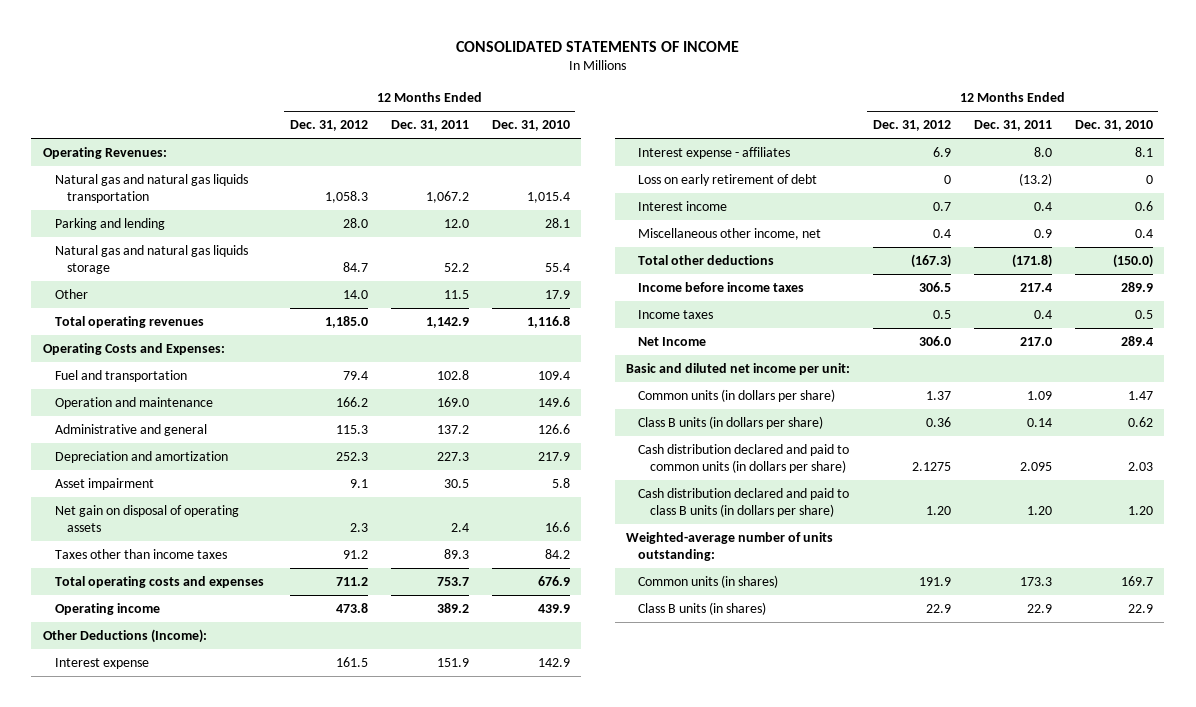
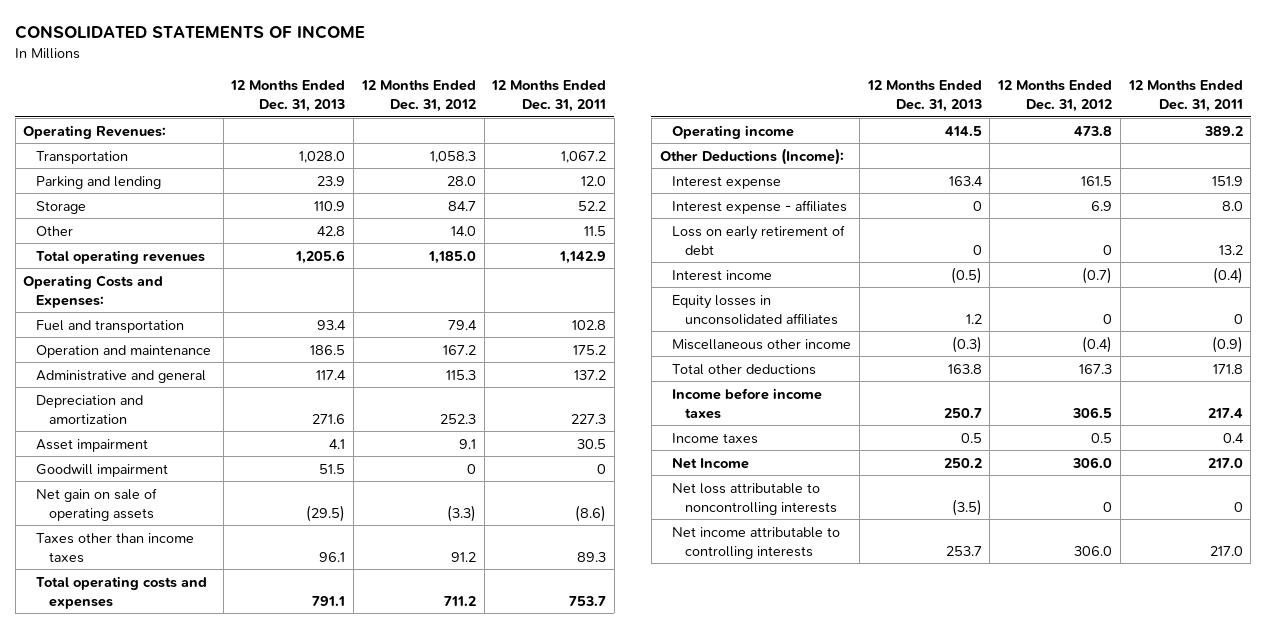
[491,120,570,132] Dec. 31, 2010 -> none
none -> [230,80,346,113] 12 Months Ended Dec. 31, 2013
[54,173,248,204] Natural gas and natural gas liquids transportation -> [36,150,129,164] Transportation
[54,244,248,275] Natural gas and natural gas liquids storage -> [36,200,87,214] Storage
[335,396,368,407] 166.2 -> [442,344,476,355] 167.2
[436,396,469,407] 169.0 -> [573,344,607,355] 175.2
none -> [36,463,169,477] Goodwill impairment
[54,504,239,533] Net gain on disposal of operating assets -> [36,487,158,521] Net gain on sale of operating assets
[349,523,368,533] 2.3 -> [446,504,476,522] (3.3)
[450,523,469,533] 2.4 -> [575,504,607,522] (8.6)
[1018,172,1052,186] (13.2) -> [1218,244,1243,255] 13.2
[932,201,951,211] 0.7 -> [1082,266,1113,284] (0.7)
[1033,201,1052,211] 0.4 -> [1212,266,1243,284] (0.4)
none -> [672,294,839,325] Equity losses in unconsolidated affiliates
[638,227,822,240] Miscellaneous other income, net -> [672,338,852,350] Miscellaneous other income
[932,228,951,238] 0.4 -> [1082,335,1113,353] (0.4)
[1033,228,1052,238] 0.9 -> [1211,335,1243,353] (0.9)
[910,253,951,268] (167.3) -> [1079,363,1113,374] 167.3
[1011,253,1052,268] (171.8) -> [1212,363,1243,374] 171.8
[626,362,851,375] Basic and diluted net income per unit: -> none
[638,388,836,402] Common units (in dollars per share) -> none
[638,415,824,429] Class B units (in dollars per share) -> none
[638,443,850,474] Cash distribution declared and paid to common units (in dollars per share) -> none
[638,487,850,518] Cash distribution declared and paid to class B units (in dollars per share) -> none
[626,531,834,562] Weighted-average number of units outstanding: -> none
[638,574,779,588] Common units (in shares) -> none
[638,601,767,615] Class B units (in shares) -> none
none -> [672,482,838,515] Net loss attributable to noncontrolling interests
none -> [672,526,841,559] Net income attributable to controlling interests

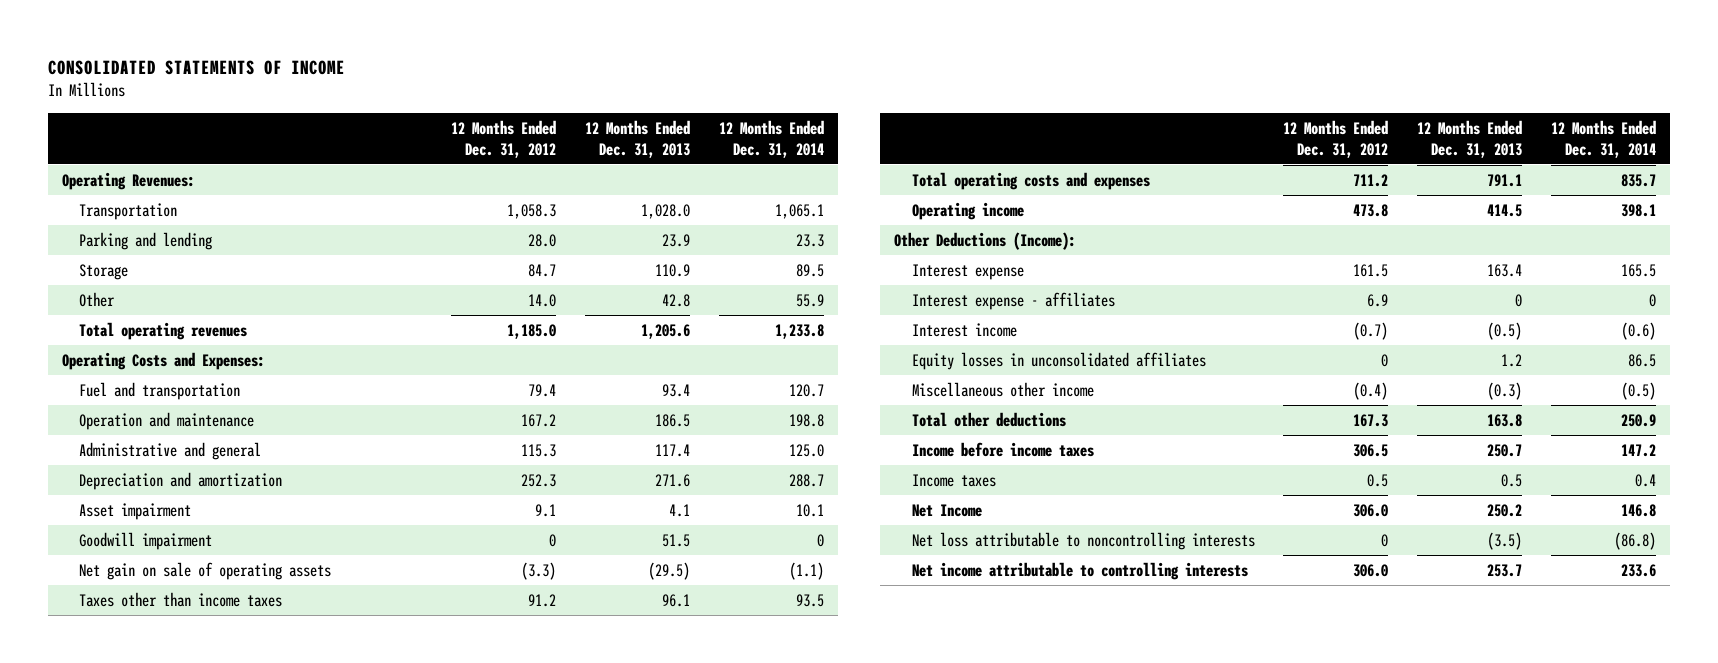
[491,80,607,113] 12 Months Ended Dec. 31, 2011 -> none
none -> [718,119,824,158] 12 Months Ended Dec. 31, 2014
[672,224,846,255] Loss on early retirement of debt -> none

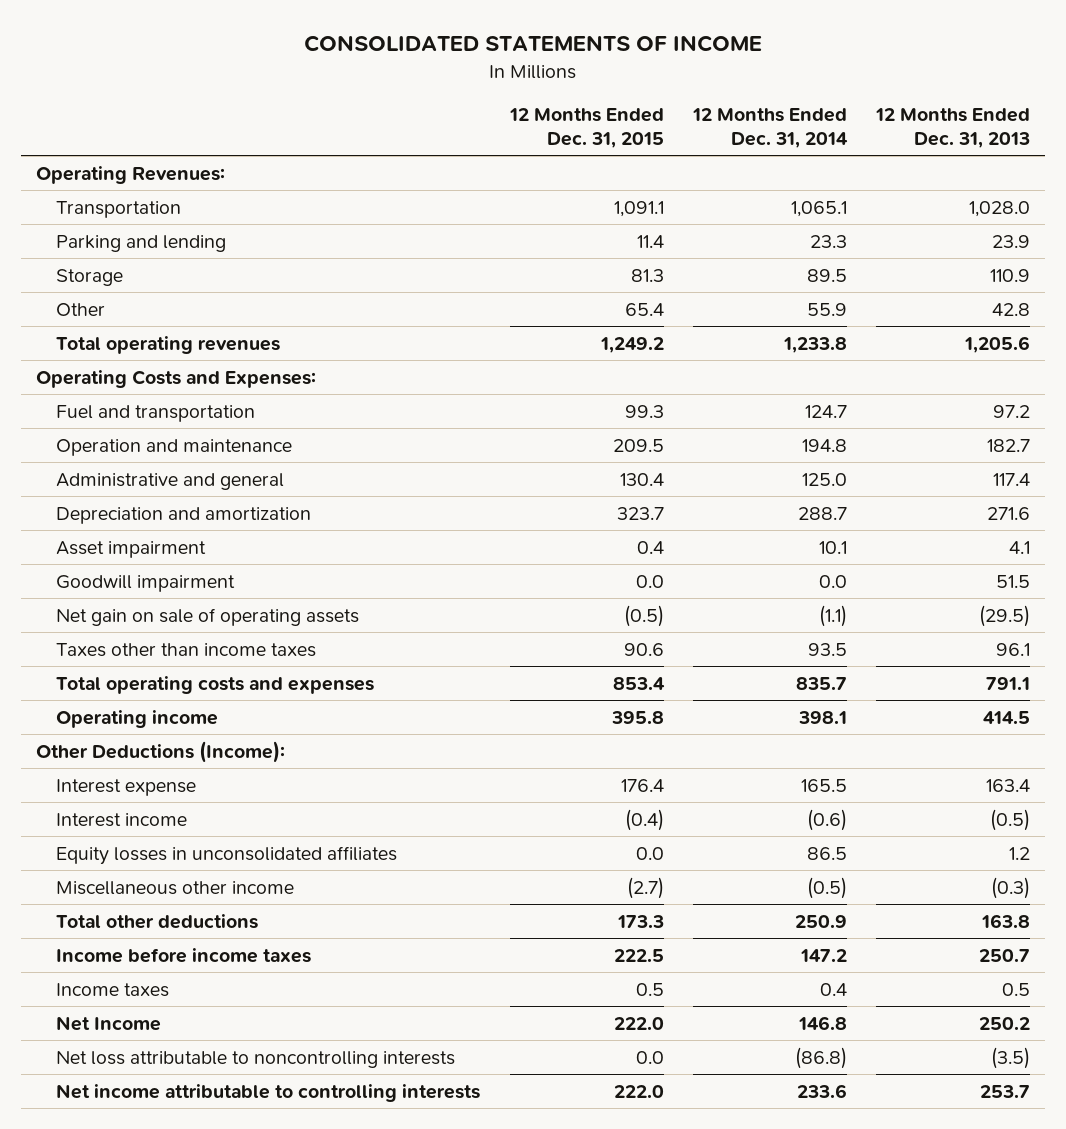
[451,119,557,158] 12 Months Ended Dec. 31, 2012 -> none
none -> [508,108,664,148] 12 Months Ended Dec. 31, 2015
[661,383,690,397] 93.4 -> [993,404,1031,418] 97.2
[788,383,824,397] 120.7 -> [804,404,847,418] 124.7
[654,413,690,427] 186.5 -> [987,438,1031,452] 182.7
[788,413,824,427] 198.8 -> [801,438,847,452] 194.8
[816,533,824,547] 0 -> [818,574,847,588] 0.0
[911,291,1115,310] Interest expense - affiliates -> none

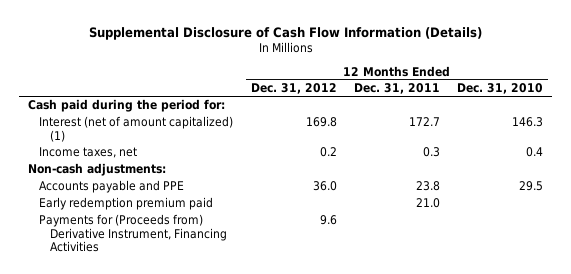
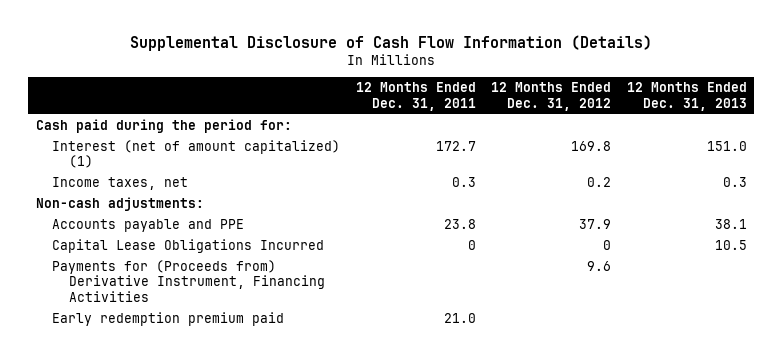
[457,83,544,95] Dec. 31, 2010 -> none
none -> [626,82,747,111] 12 Months Ended Dec. 31, 2013
[312,181,337,192] 36.0 -> [579,218,612,229] 37.9
none -> [52,238,325,253] Capital Lease Obligations Incurred
[39,197,214,211] Early redemption premium paid -> [52,311,285,326] Early redemption premium paid

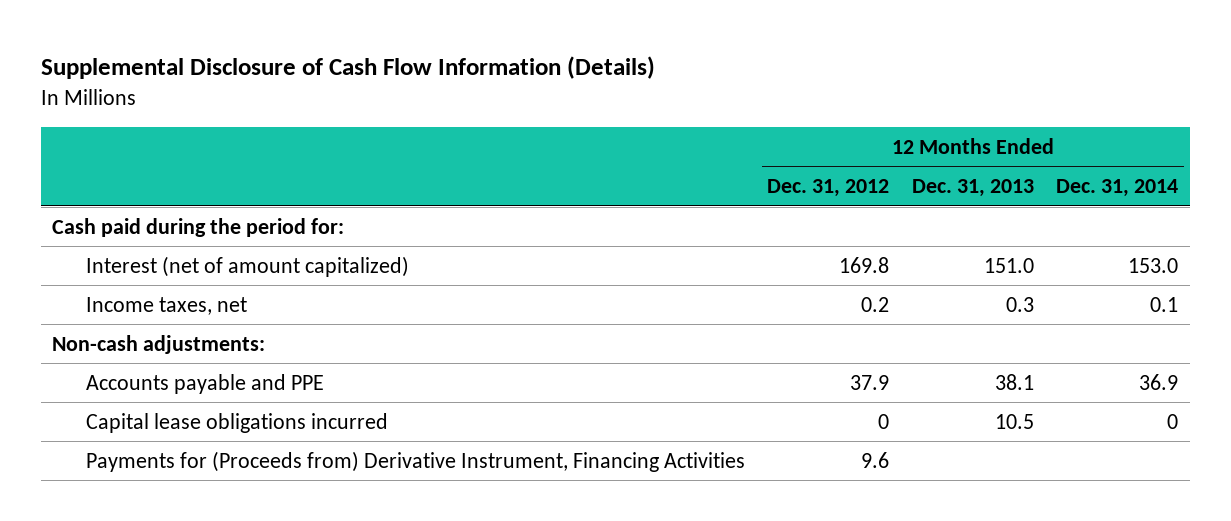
[355,82,476,111] 12 Months Ended Dec. 31, 2011 -> none
none -> [1056,179,1179,198] Dec. 31, 2014
[52,139,341,169] Interest (net of amount capitalized) (1) -> [85,255,409,277] Interest (net of amount capitalized)
[52,238,325,253] Capital Lease Obligations Incurred -> [85,412,388,433] Capital lease obligations incurred
[52,311,285,326] Early redemption premium paid -> none

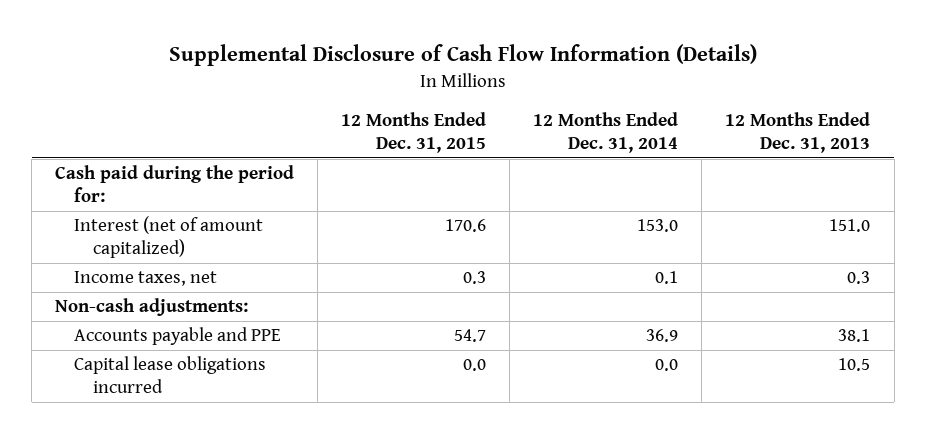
[767,179,890,198] Dec. 31, 2012 -> none
none -> [341,111,487,153] 12 Months Ended Dec. 31, 2015
[85,450,745,472] Payments for (Proceeds from) Derivative Instrument, Financing Activities -> none
[1167,413,1179,429] 0 -> [655,359,679,372] 0.0

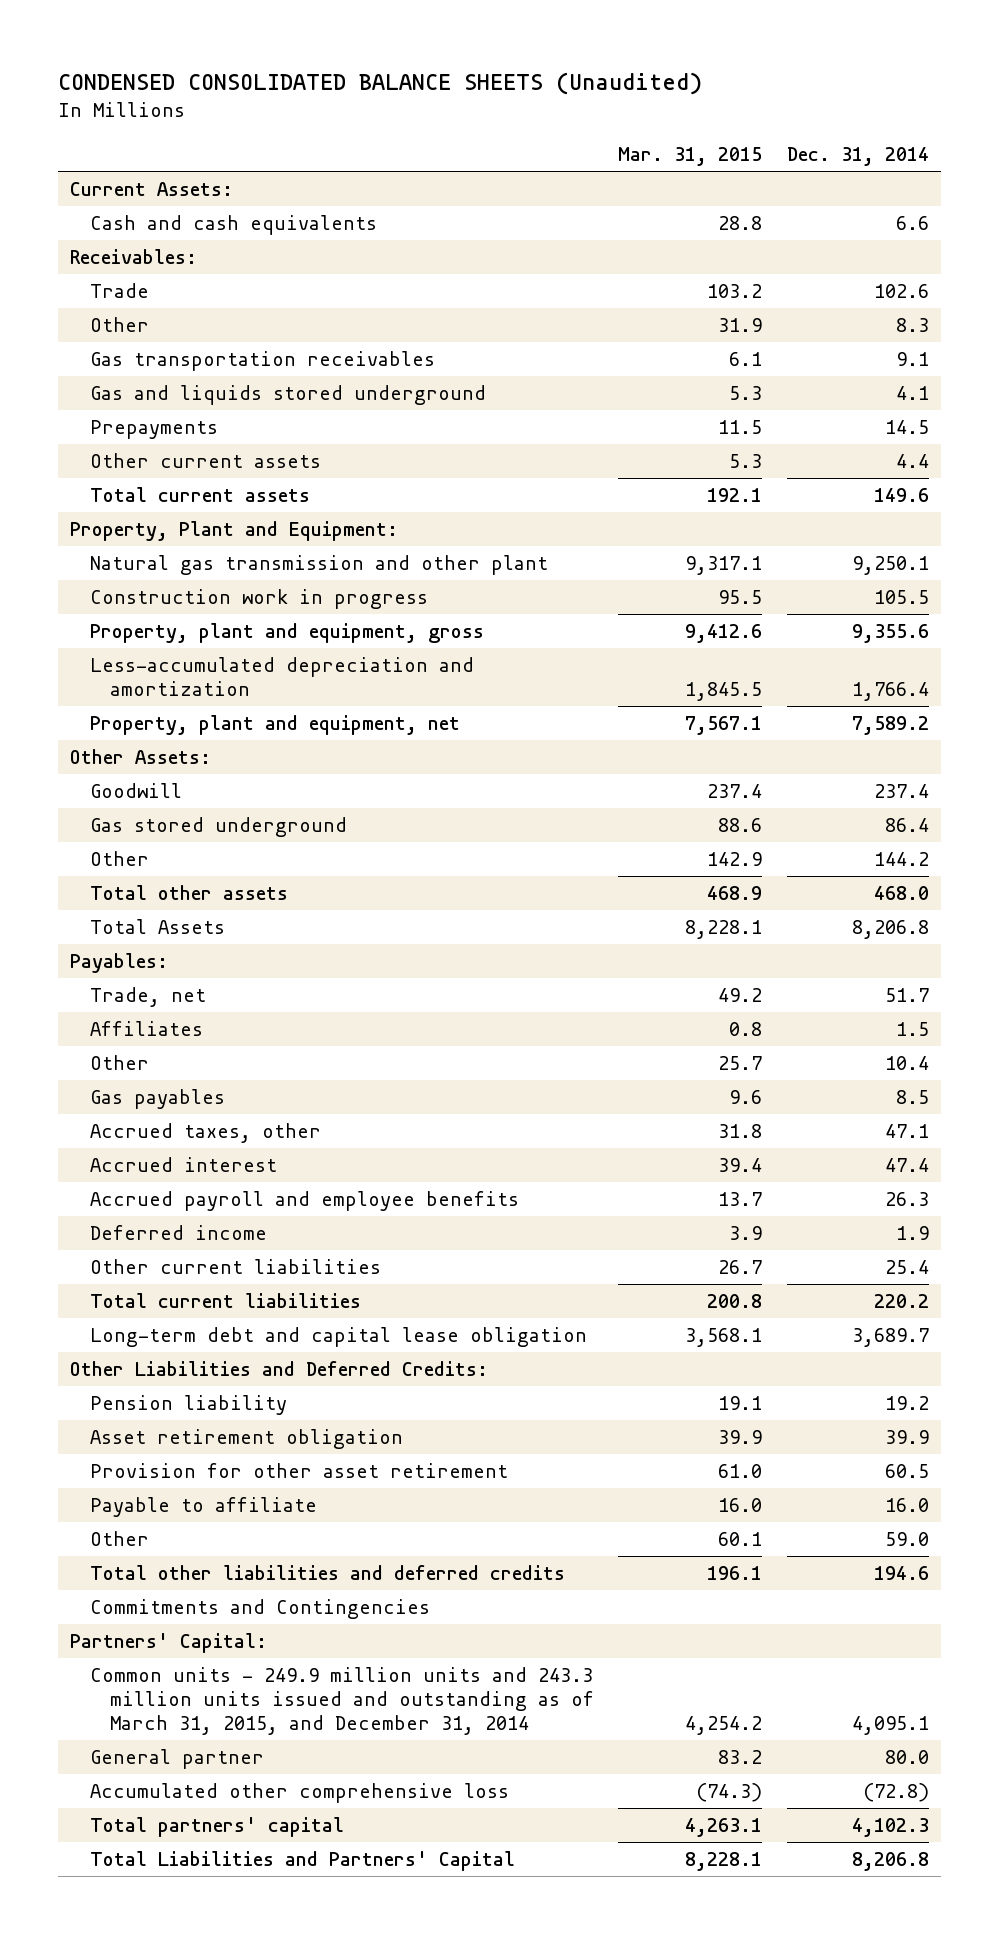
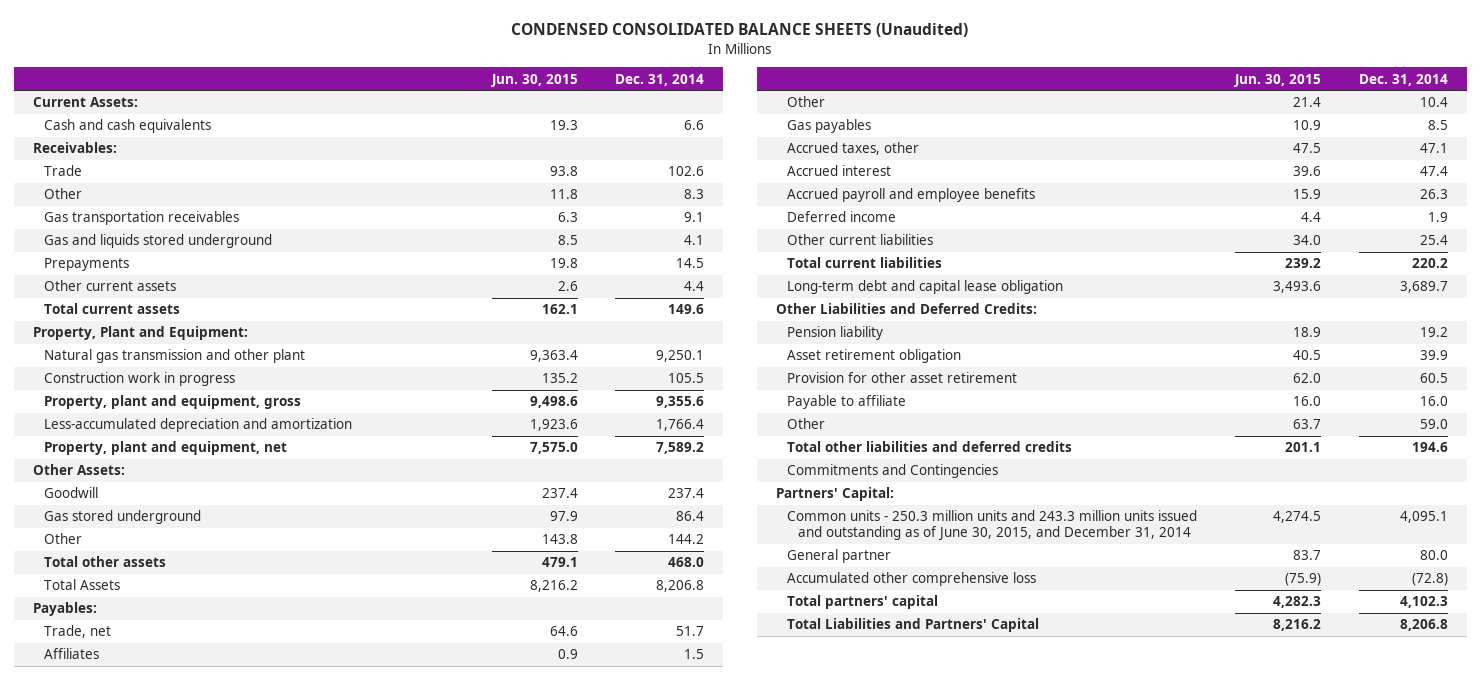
[618,147,763,167] Mar. 31, 2015 -> none
none -> [490,73,578,87] Jun. 30, 2015
[90,1667,595,1736] Common units - 249.9 million units and 243.3 million units issued and outstanding as of March 31, 2015, and December 31, 2014 -> [787,510,1198,542] Common units - 250.3 million units and 243.3 million units issued and outstanding as of June 30, 2015, and December 31, 2014

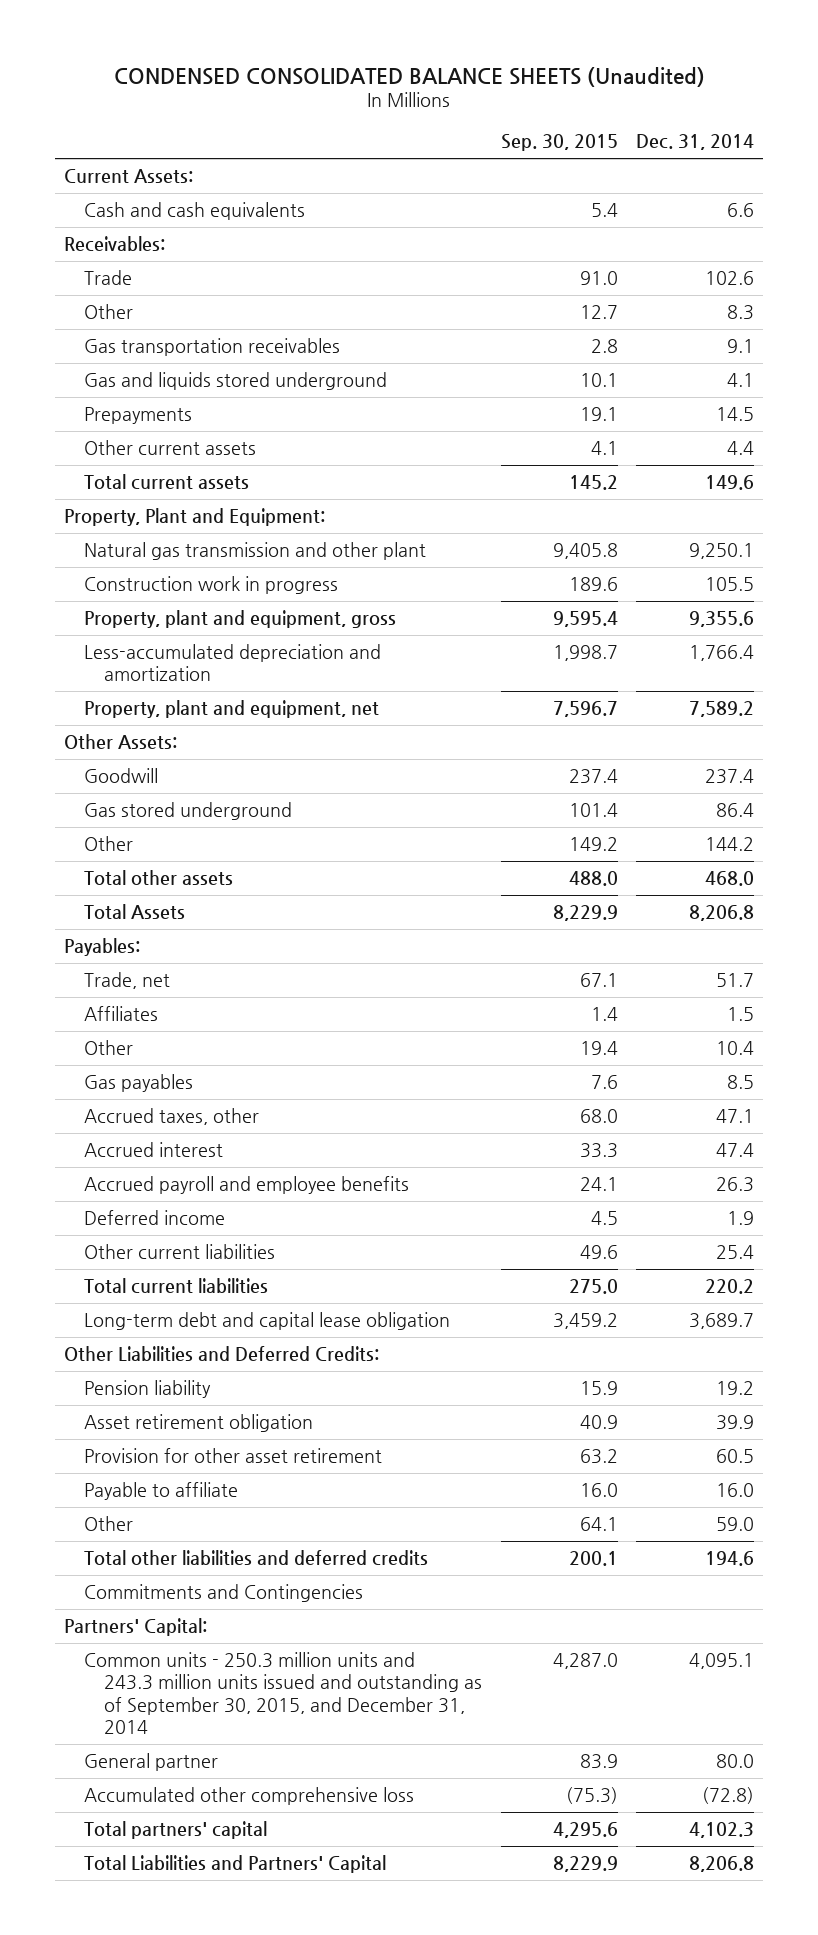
[490,73,578,87] Jun. 30, 2015 -> none
none -> [500,134,618,152] Sep. 30, 2015
[787,510,1198,542] Common units - 250.3 million units and 243.3 million units issued and outstanding as of June 30, 2015, and December 31, 2014 -> [84,1652,483,1734] Common units - 250.3 million units and 243.3 million units issued and outstanding as of September 30, 2015, and December 31, 2014

